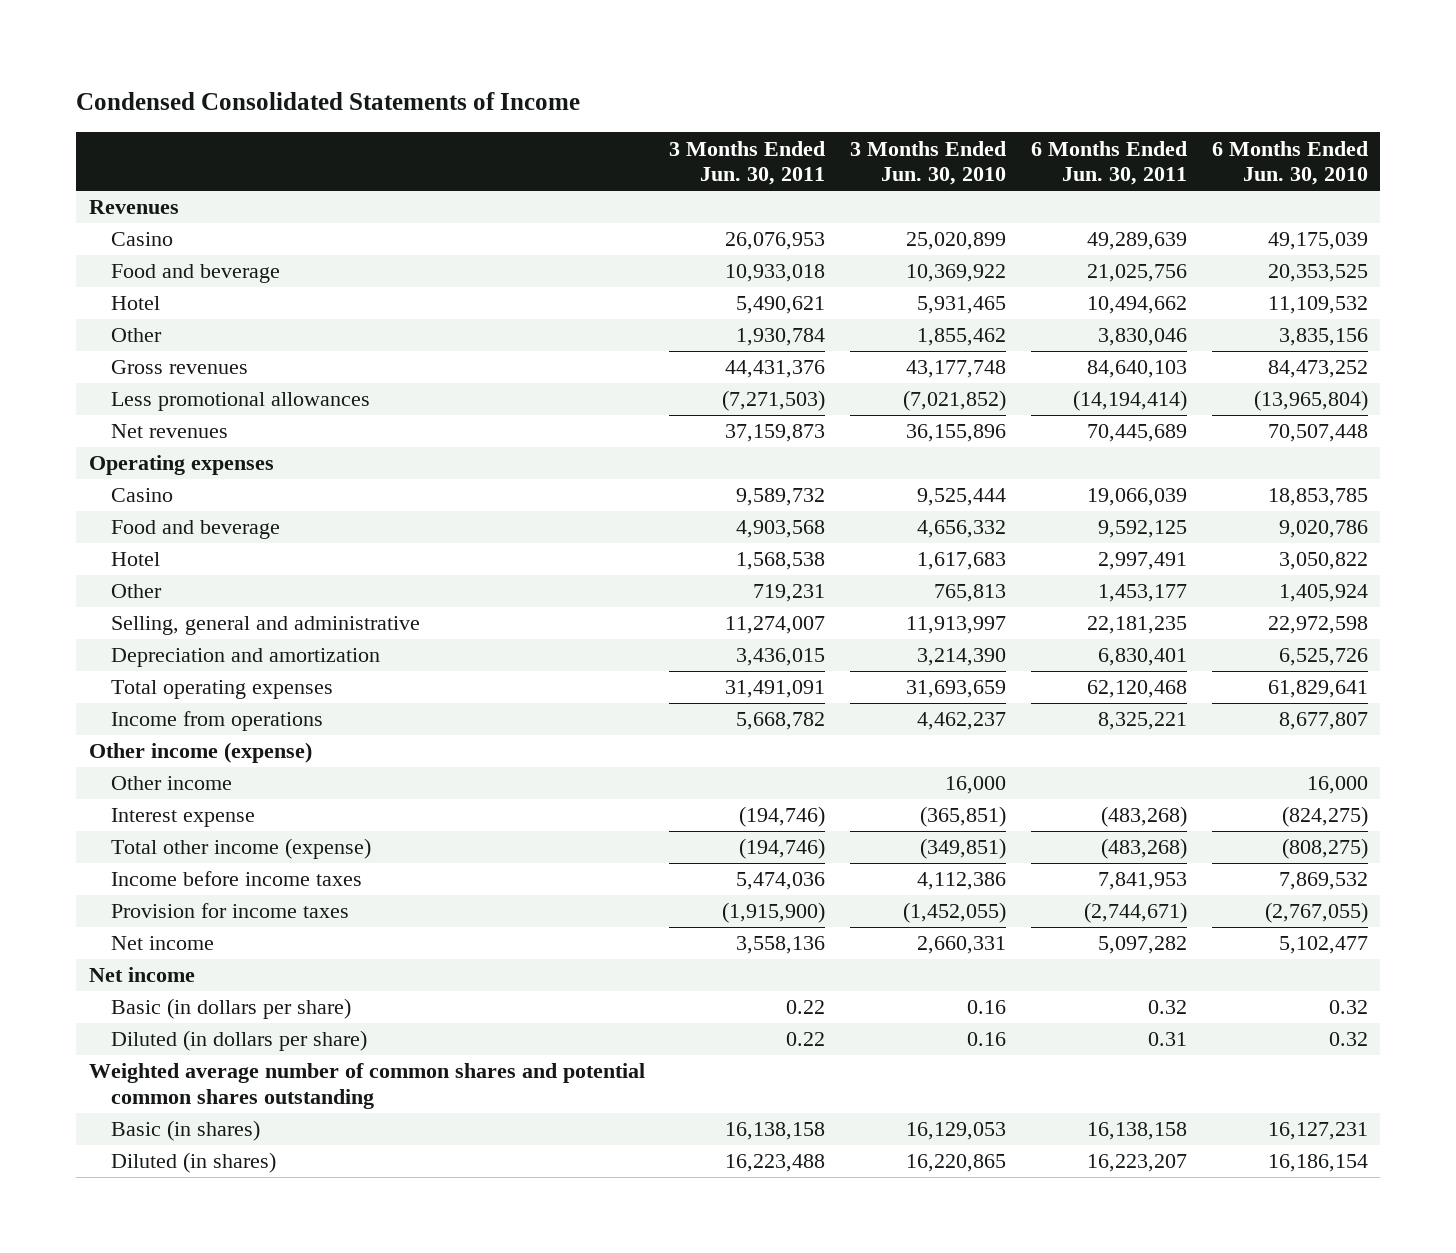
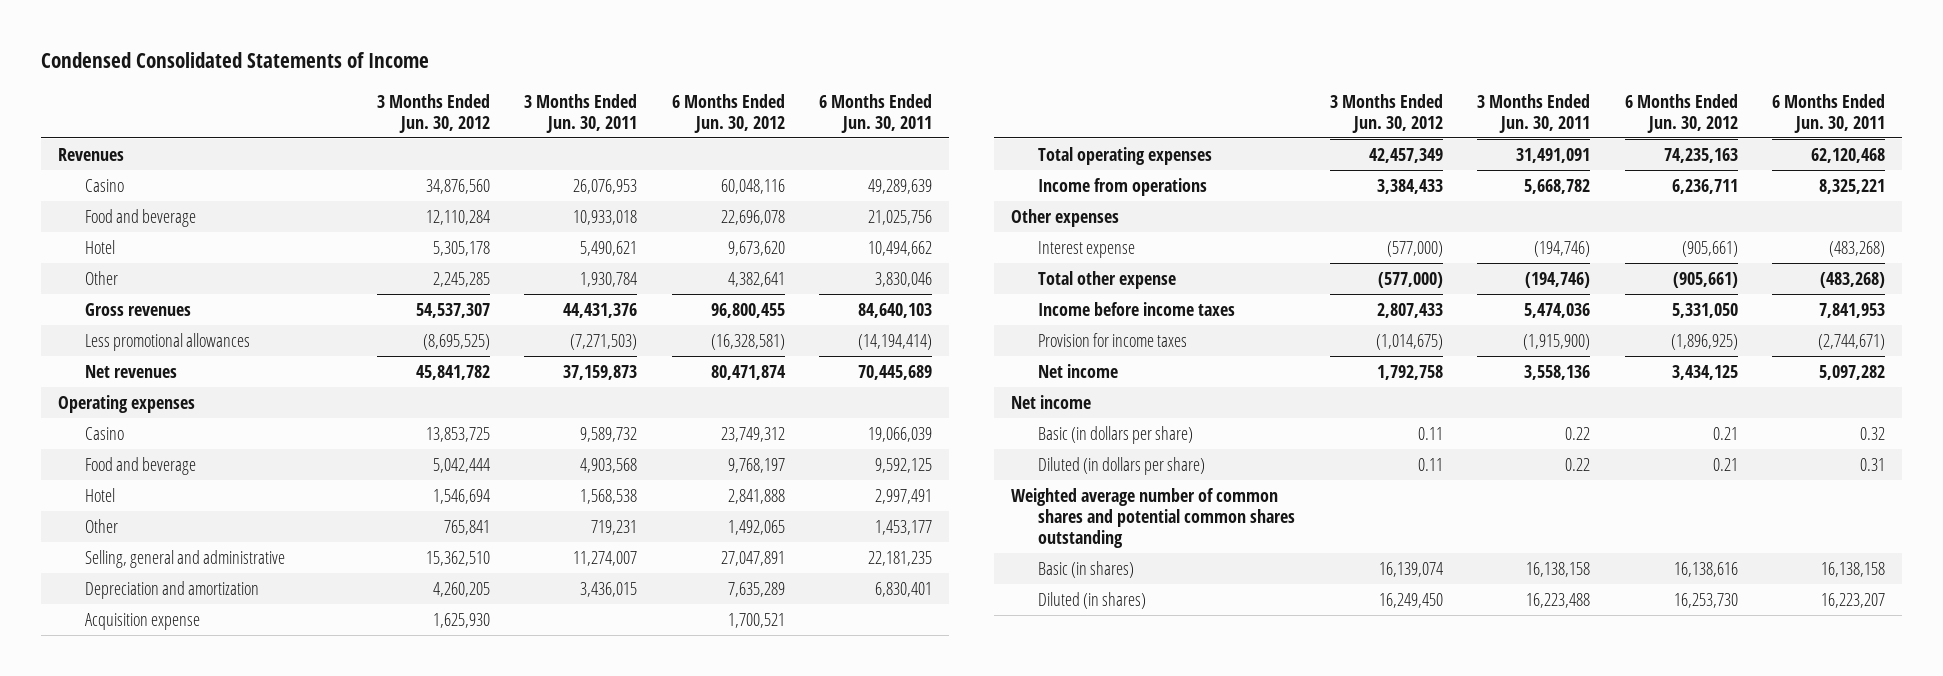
[850,140,1007,186] 3 Months Ended Jun. 30, 2010 -> none
[1211,140,1368,186] 6 Months Ended Jun. 30, 2010 -> none
none -> [376,93,490,133] 3 Months Ended Jun. 30, 2012
none -> [671,93,785,133] 6 Months Ended Jun. 30, 2012
none -> [85,612,201,630] Acquisition expense
[110,776,232,791] Other income -> none
[88,742,312,764] Other income (expense) -> [1010,208,1119,227] Other expenses
[110,838,371,860] Total other income (expense) -> [1038,270,1177,289] Total other expense

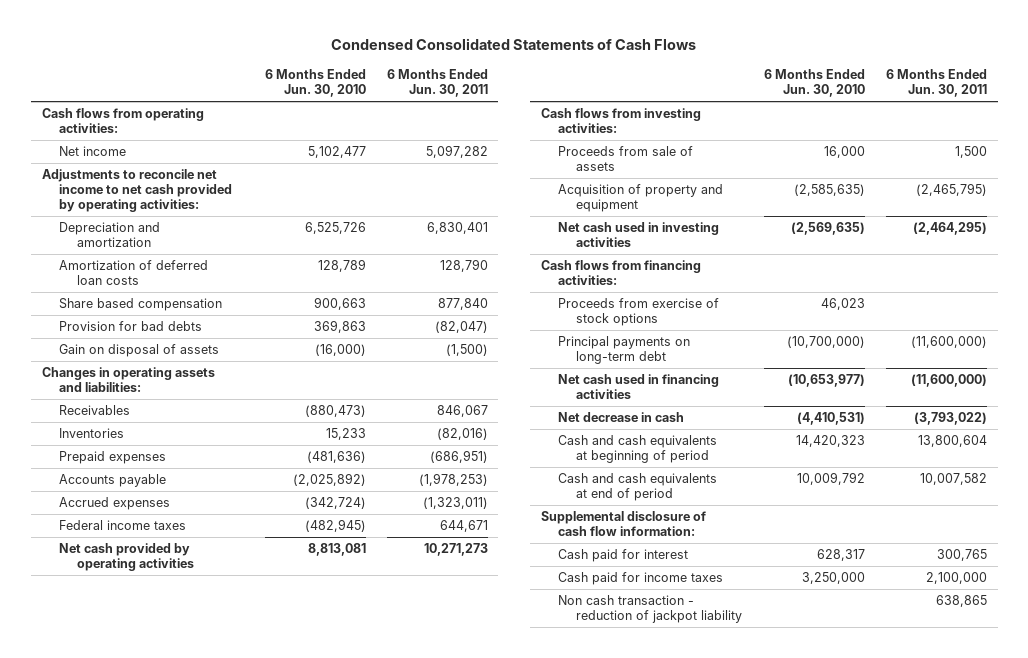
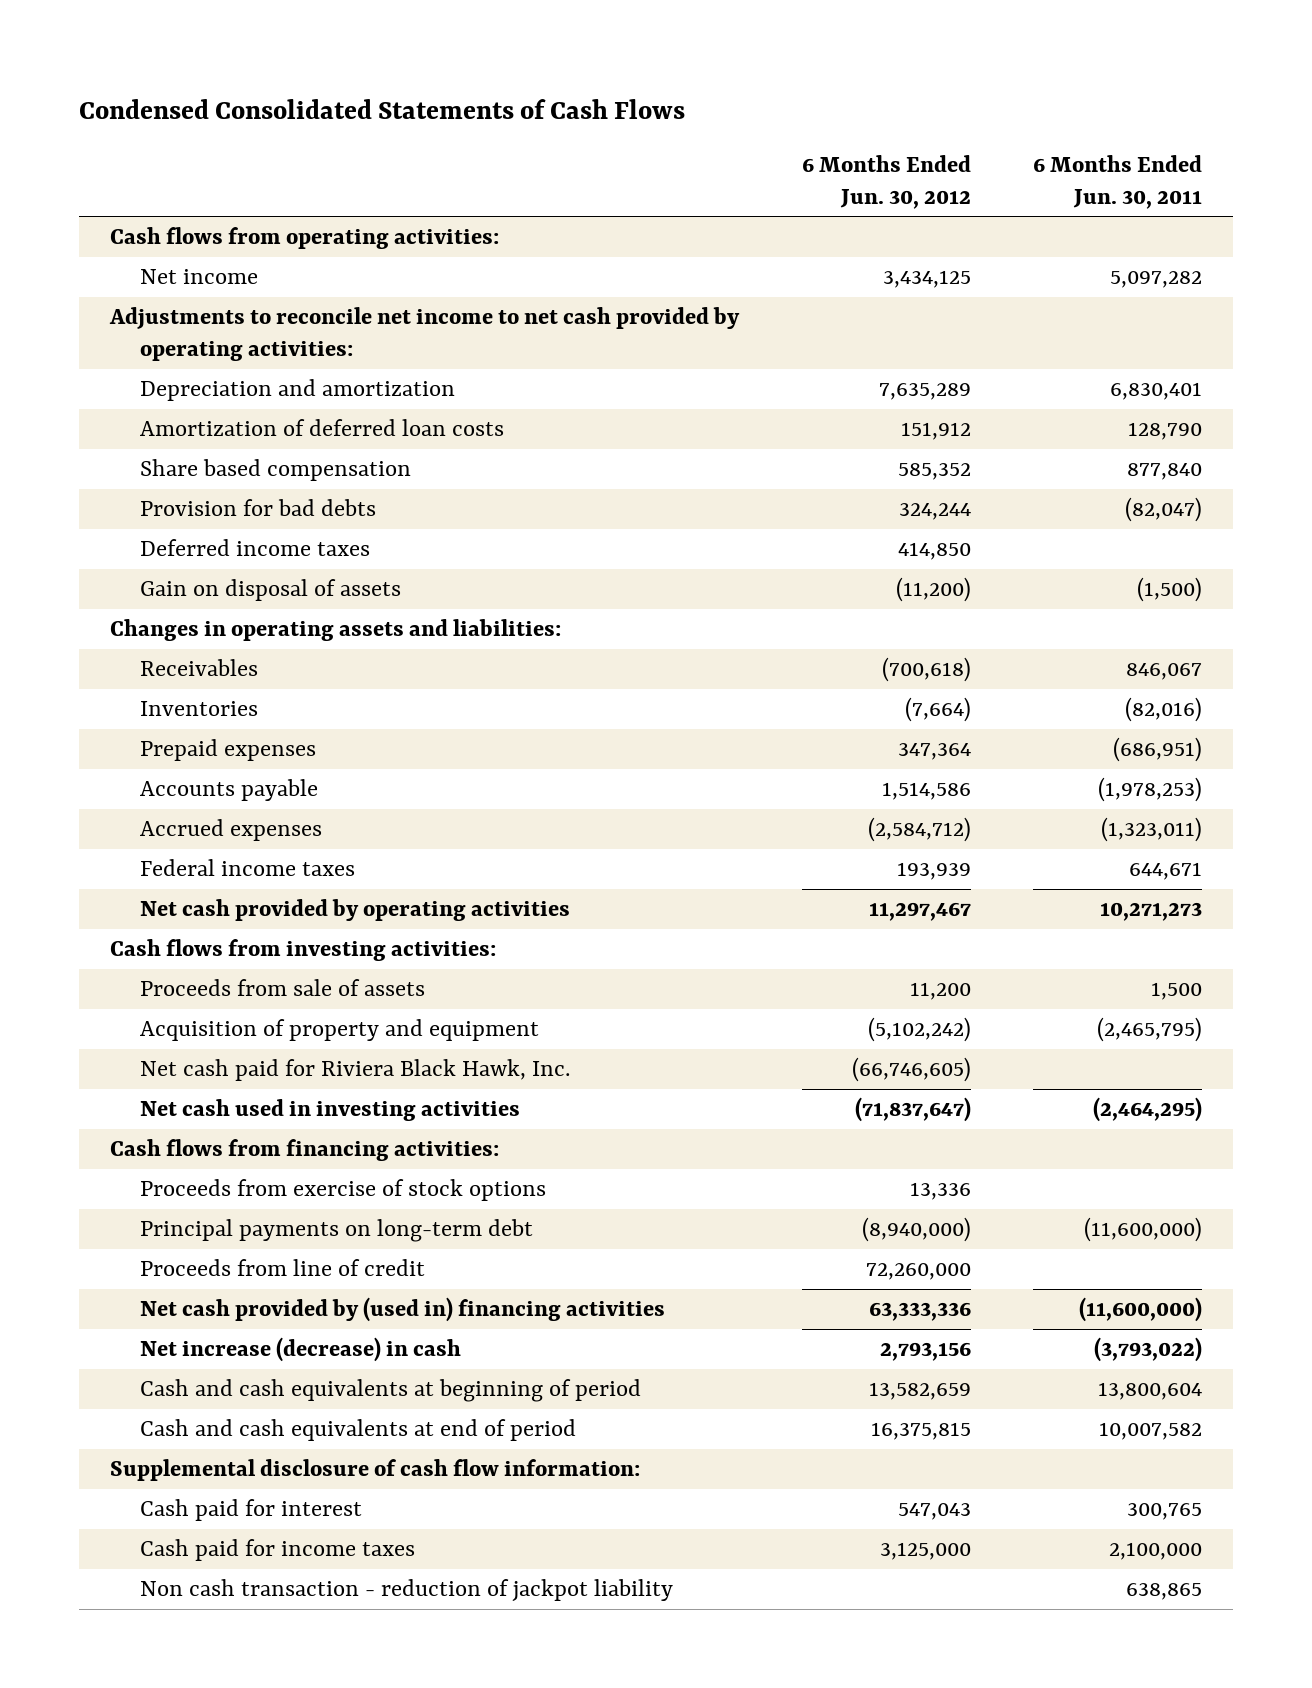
[264,69,366,98] 6 Months Ended Jun. 30, 2010 -> none
none -> [801,154,971,209] 6 Months Ended Jun. 30, 2012
none -> [140,539,371,557] Deferred income taxes
none -> [140,1059,571,1082] Net cash paid for Riviera Black Hawk, Inc.
none -> [140,1259,426,1277] Proceeds from line of credit
[558,374,720,400] Net cash used in financing activities -> [140,1297,666,1323] Net cash provided by (used in) financing activities
[558,412,685,423] Net decrease in cash -> [140,1337,462,1363] Net increase (decrease) in cash

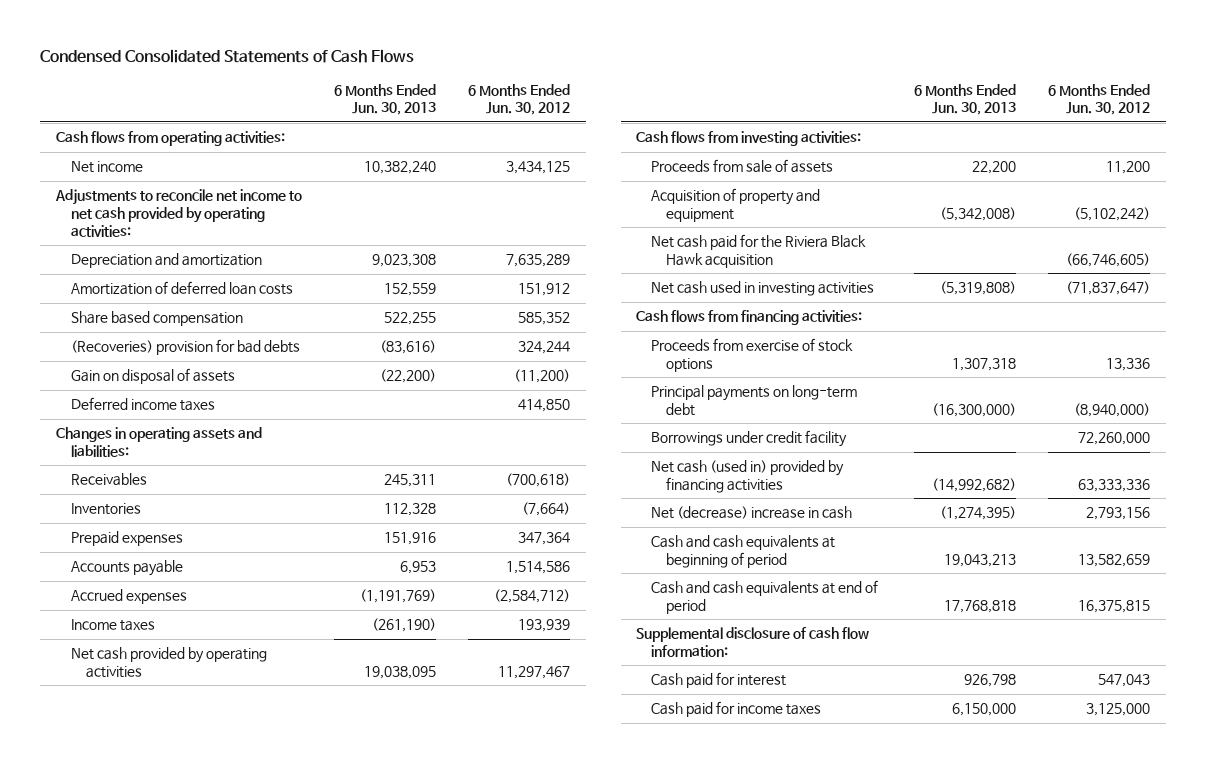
[1032,154,1202,209] 6 Months Ended Jun. 30, 2011 -> none
none -> [334,83,437,116] 6 Months Ended Jun. 30, 2013
[140,499,377,517] Provision for bad debts -> [70,339,300,356] (Recoveries) provision for bad debts
[140,539,371,557] Deferred income taxes -> [70,397,215,412] Deferred income taxes
[140,859,356,877] Federal income taxes -> [70,619,155,632] Income taxes
[140,1059,571,1082] Net cash paid for Riviera Black Hawk, Inc. -> [651,234,867,268] Net cash paid for the Riviera Black Hawk acquisition
[140,1259,426,1277] Proceeds from line of credit -> [651,430,848,448] Borrowings under credit facility
[140,1297,666,1323] Net cash provided by (used in) financing activities -> [651,460,845,493] Net cash (used in) provided by financing activities
[140,1337,462,1363] Net increase (decrease) in cash -> [651,506,853,520] Net (decrease) increase in cash
[140,1579,674,1602] Non cash transaction - reduction of jackpot liability -> none

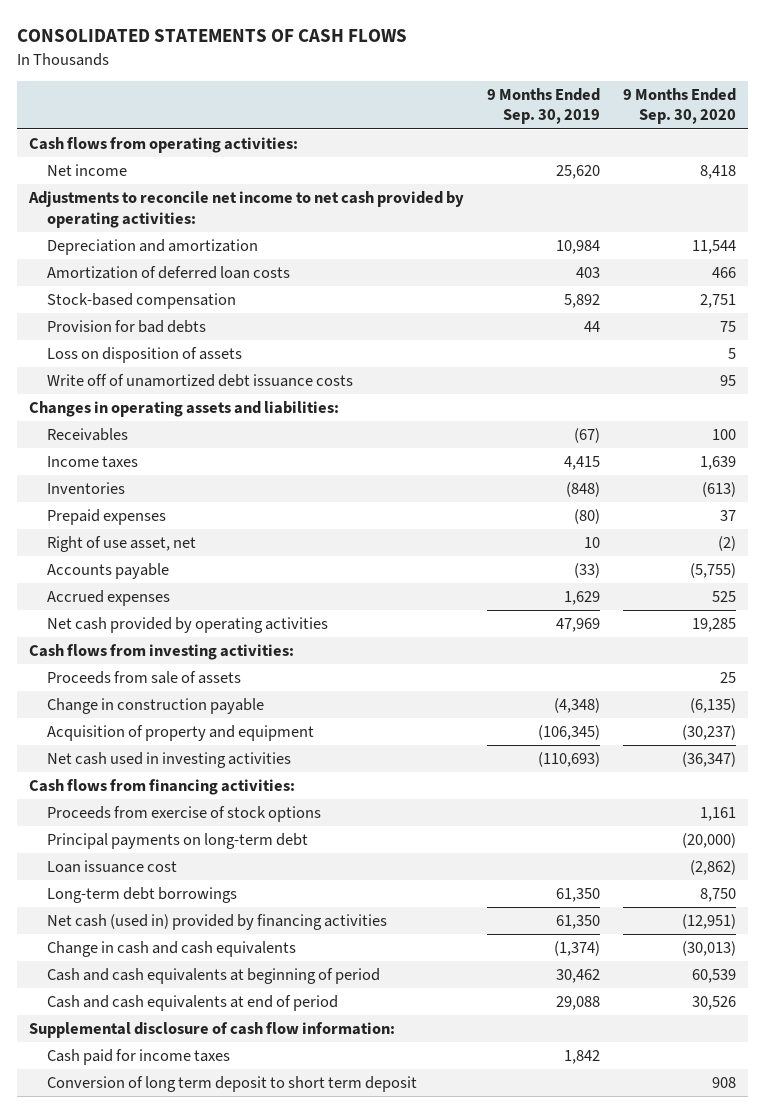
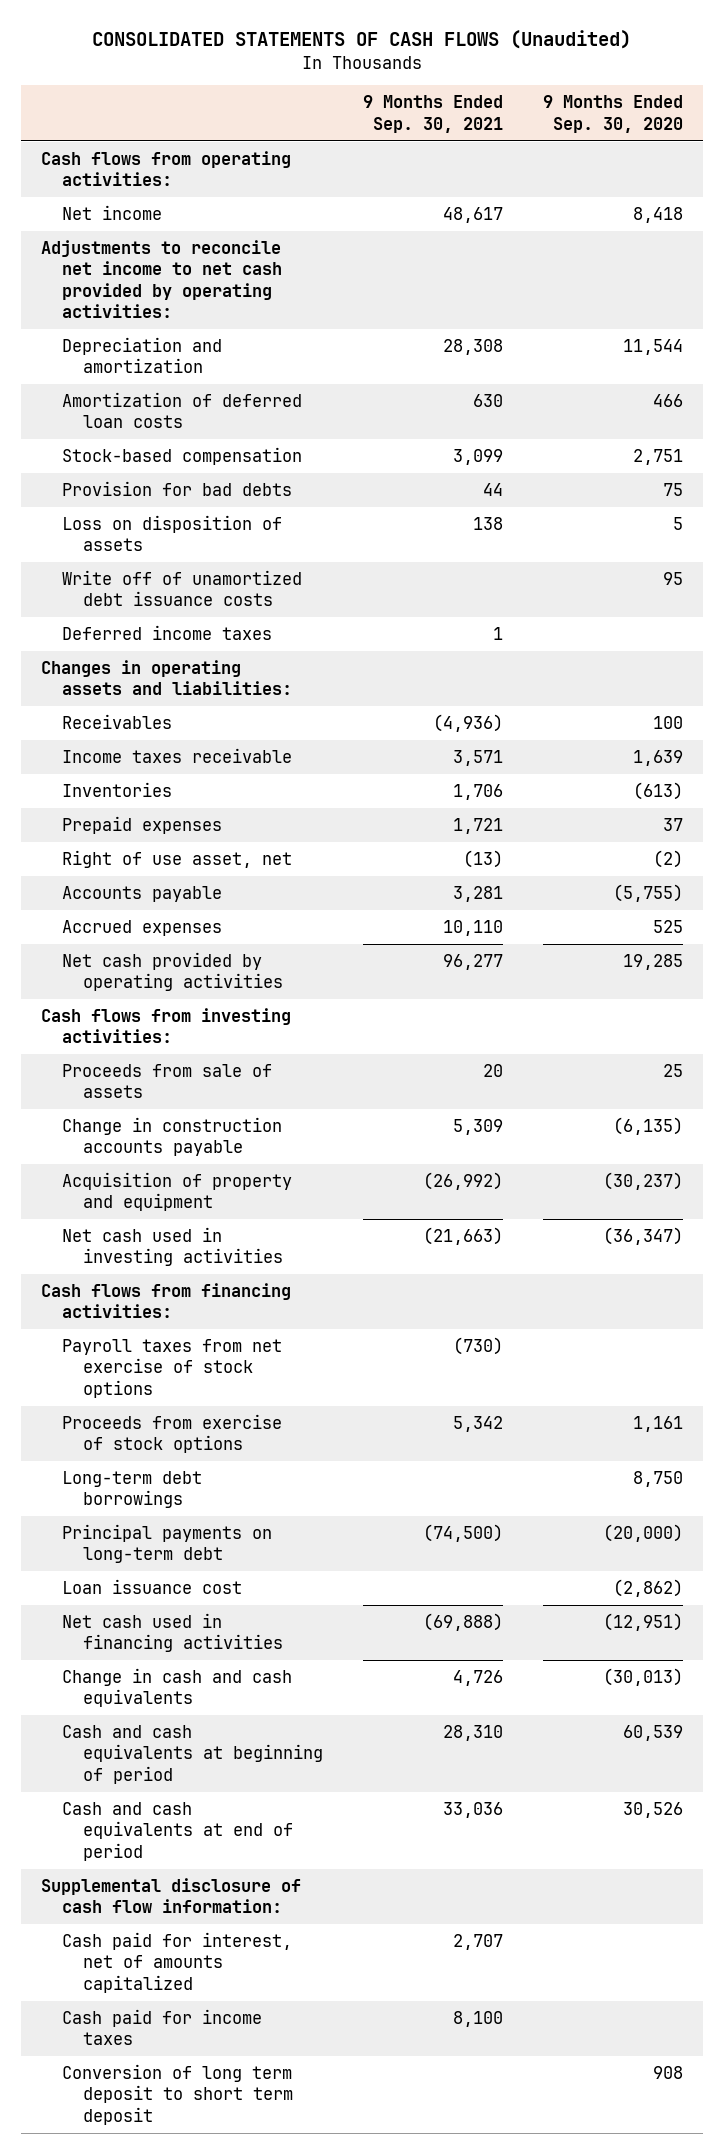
[17,29,408,43] CONSOLIDATED STATEMENTS OF CASH FLOWS -> [91,30,631,50] CONSOLIDATED STATEMENTS OF CASH FLOWS (Unaudited)
[486,87,600,125] 9 Months Ended Sep. 30, 2019 -> none
none -> [363,95,504,133] 9 Months Ended Sep. 30, 2021
none -> [61,625,272,641] Deferred income taxes
[46,455,138,468] Income taxes -> [61,748,292,764] Income taxes receivable
[46,697,264,714] Change in construction payable -> [61,1117,282,1157] Change in construction accounts payable
none -> [61,1339,282,1398] Payroll taxes from net exercise of stock options
[46,886,237,903] Long-term debt borrowings -> [61,1471,202,1509] Long-term debt borrowings
[46,913,387,930] Net cash (used in) provided by financing activities -> [61,1613,284,1653] Net cash used in financing activities
none -> [61,1932,292,1993] Cash paid for interest, net of amounts capitalized

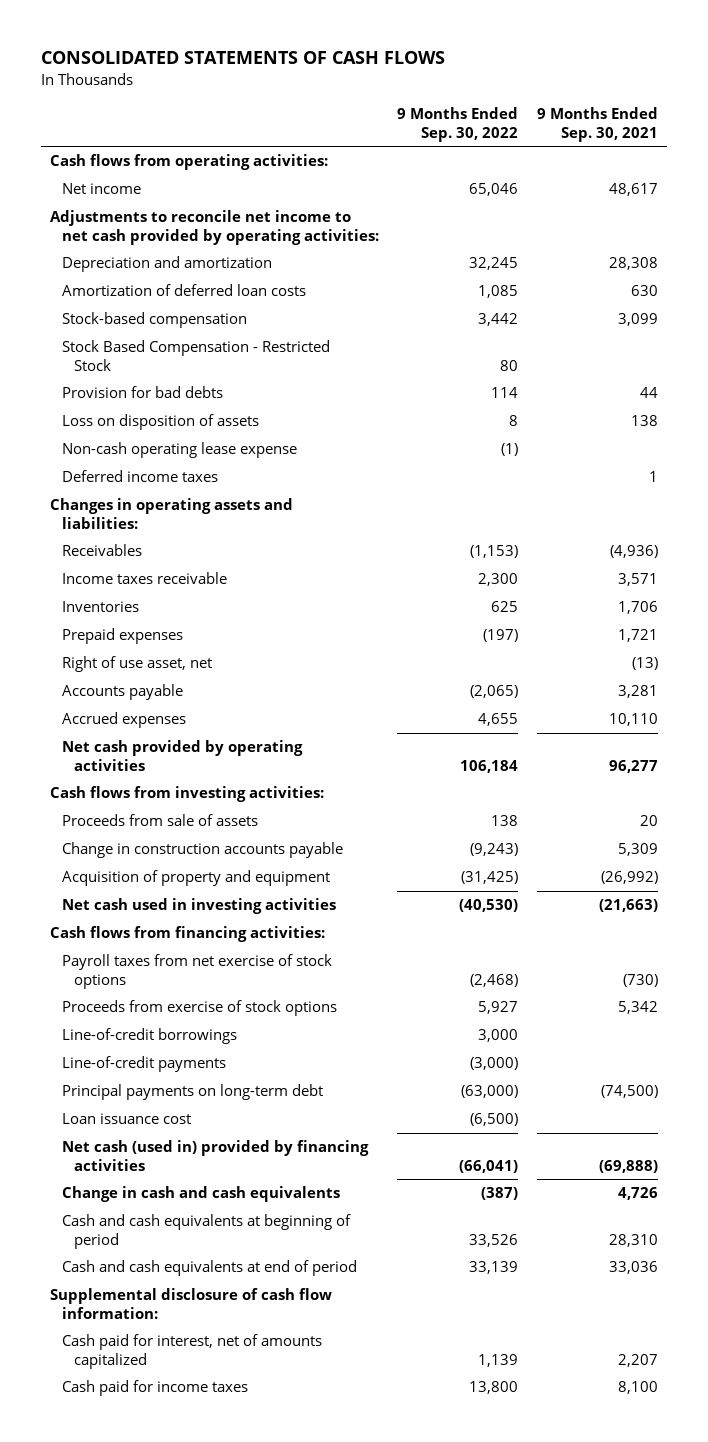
[91,30,631,50] CONSOLIDATED STATEMENTS OF CASH FLOWS (Unaudited) -> [40,51,445,65] CONSOLIDATED STATEMENTS OF CASH FLOWS
[543,95,684,133] 9 Months Ended Sep. 30, 2020 -> none
none -> [397,107,519,142] 9 Months Ended Sep. 30, 2022
none -> [61,340,330,371] Stock Based Compensation - Restricted Stock
[61,570,302,607] Write off of unamortized debt issuance costs -> none
none -> [61,442,297,459] Non-cash operating lease expense
[61,1471,202,1509] Long-term debt borrowings -> none
none -> [61,1028,237,1045] Line-of-credit borrowings
none -> [61,1056,226,1073] Line-of-credit payments
[61,1613,284,1653] Net cash used in financing activities -> [61,1140,369,1171] Net cash (used in) provided by financing activities
[453,1934,504,1951] 2,707 -> [617,1353,658,1367] 2,207
[61,2064,294,2125] Conversion of long term deposit to short term deposit -> none

